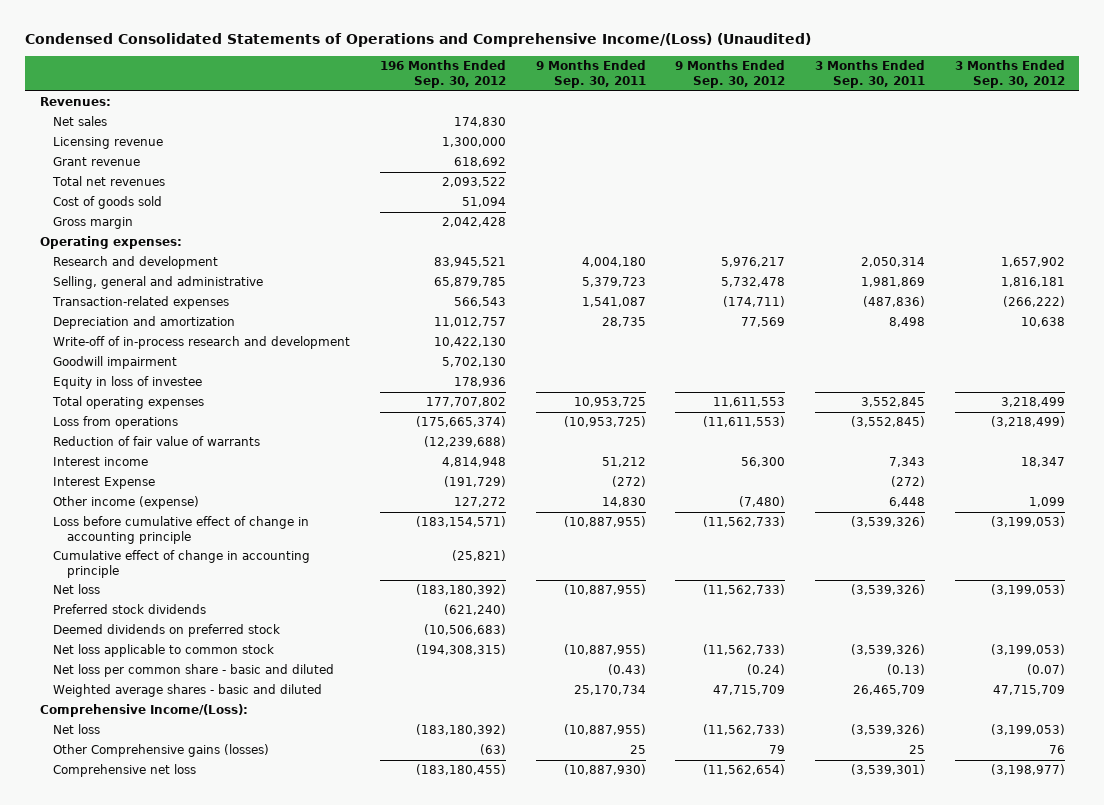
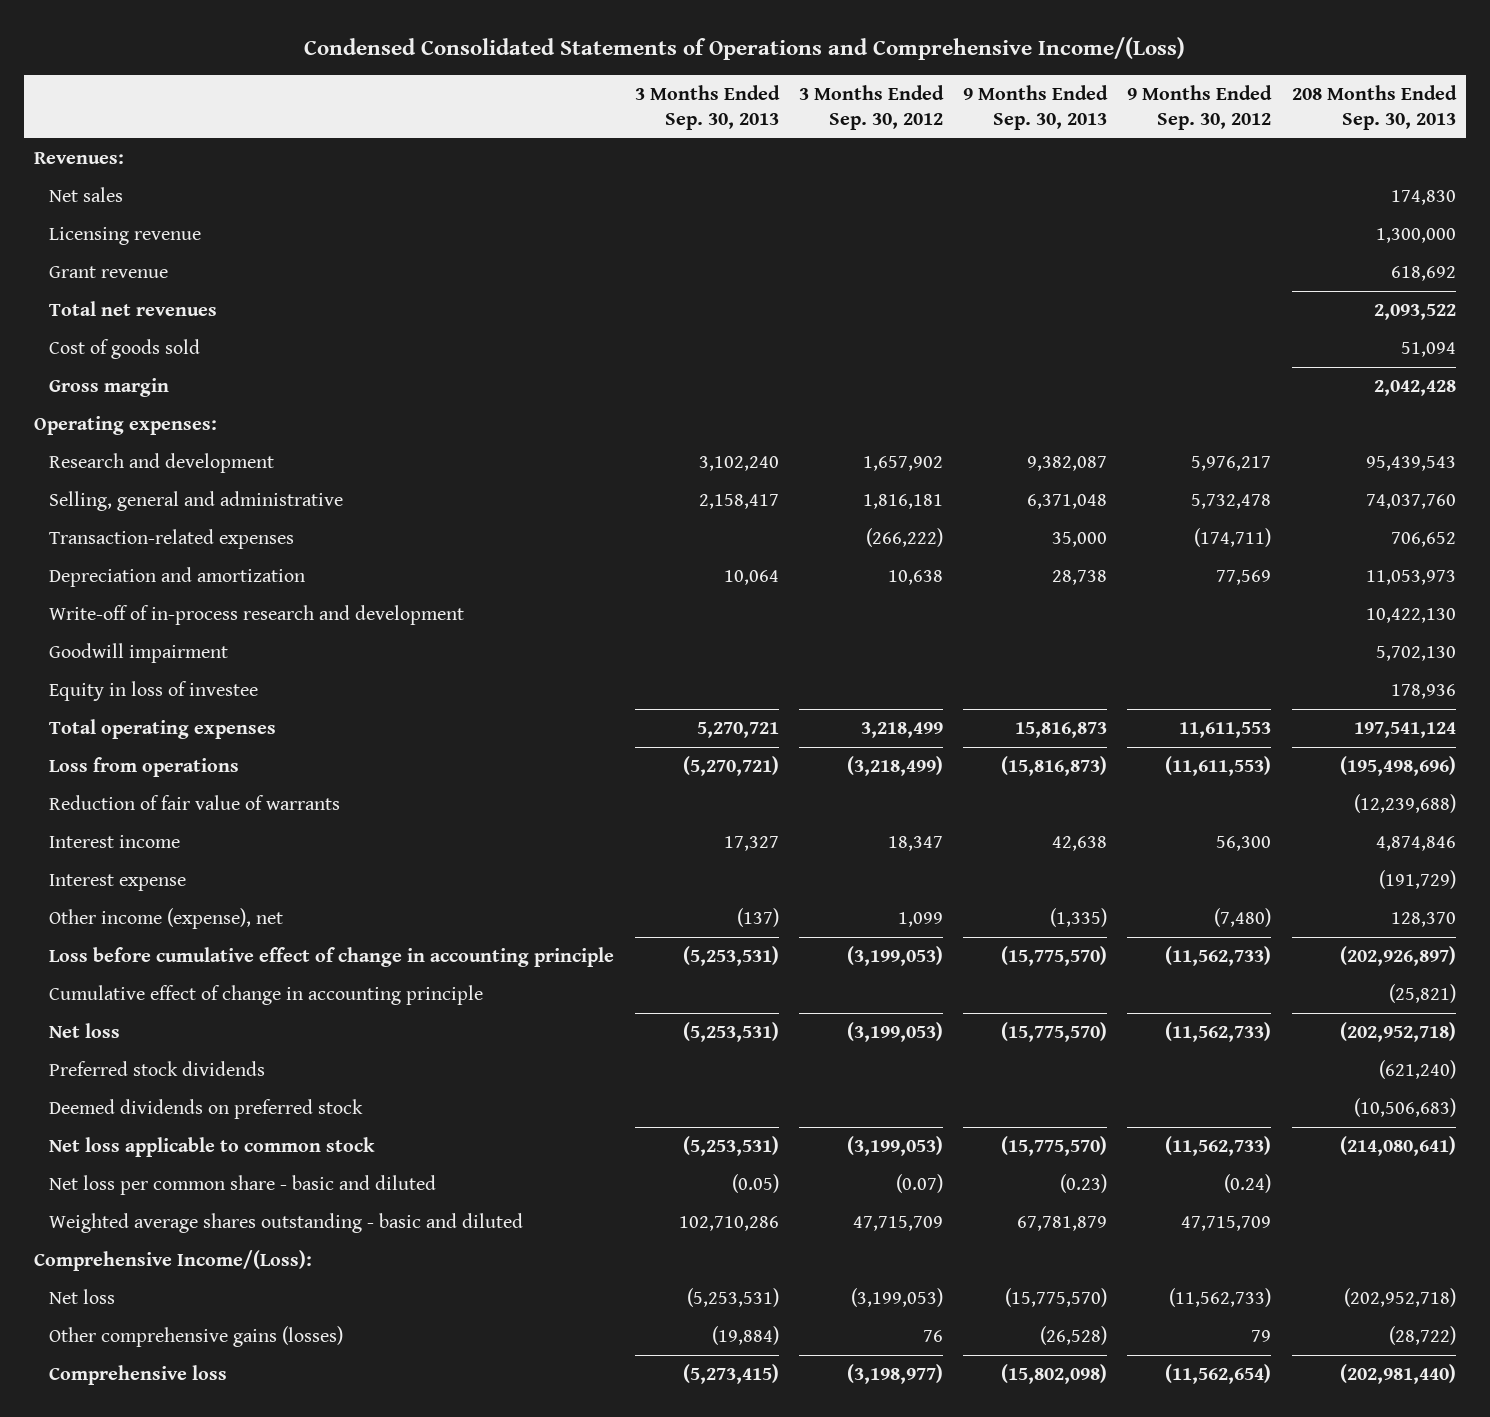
[24,32,811,47] Condensed Consolidated Statements of Operations and Comprehensive Income/(Loss) (Unaudited) -> [303,36,1185,60] Condensed Consolidated Statements of Operations and Comprehensive Income/(Loss)
[380,60,507,89] 196 Months Ended Sep. 30, 2012 -> none
[535,60,646,89] 9 Months Ended Sep. 30, 2011 -> none
[814,60,925,89] 3 Months Ended Sep. 30, 2011 -> none
none -> [634,85,780,131] 3 Months Ended Sep. 30, 2013
none -> [963,85,1109,131] 9 Months Ended Sep. 30, 2013
none -> [1291,85,1457,131] 208 Months Ended Sep. 30, 2013
[53,477,156,490] Interest Expense -> [49,874,187,892] Interest expense
[53,496,200,510] Other income (expense) -> [49,908,284,930] Other income (expense), net
[53,684,323,698] Weighted average shares - basic and diluted -> [49,1213,524,1234] Weighted average shares outstanding - basic and diluted
[53,744,270,758] Other Comprehensive gains (losses) -> [49,1326,344,1348] Other comprehensive gains (losses)
[53,764,197,778] Comprehensive net loss -> [49,1365,228,1386] Comprehensive loss

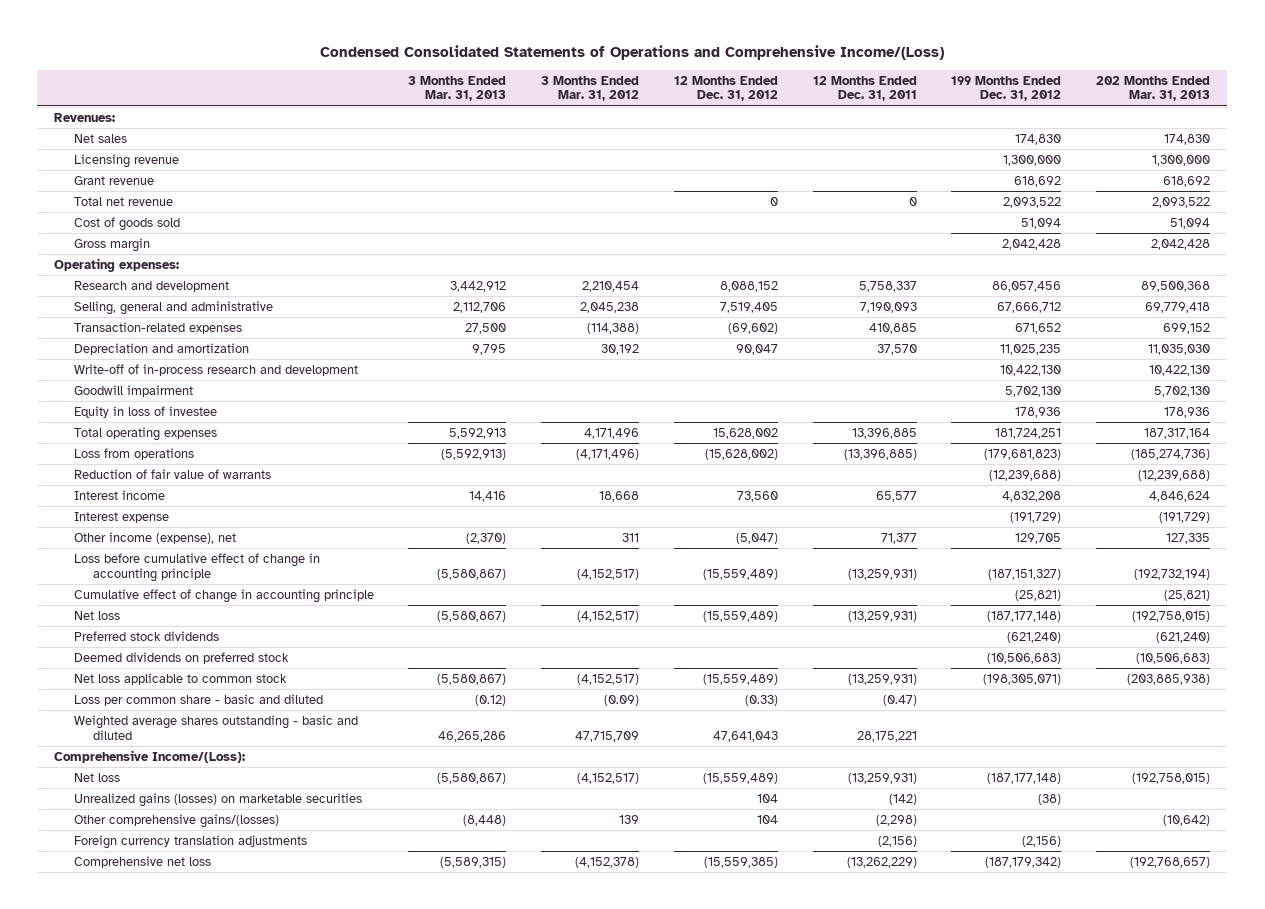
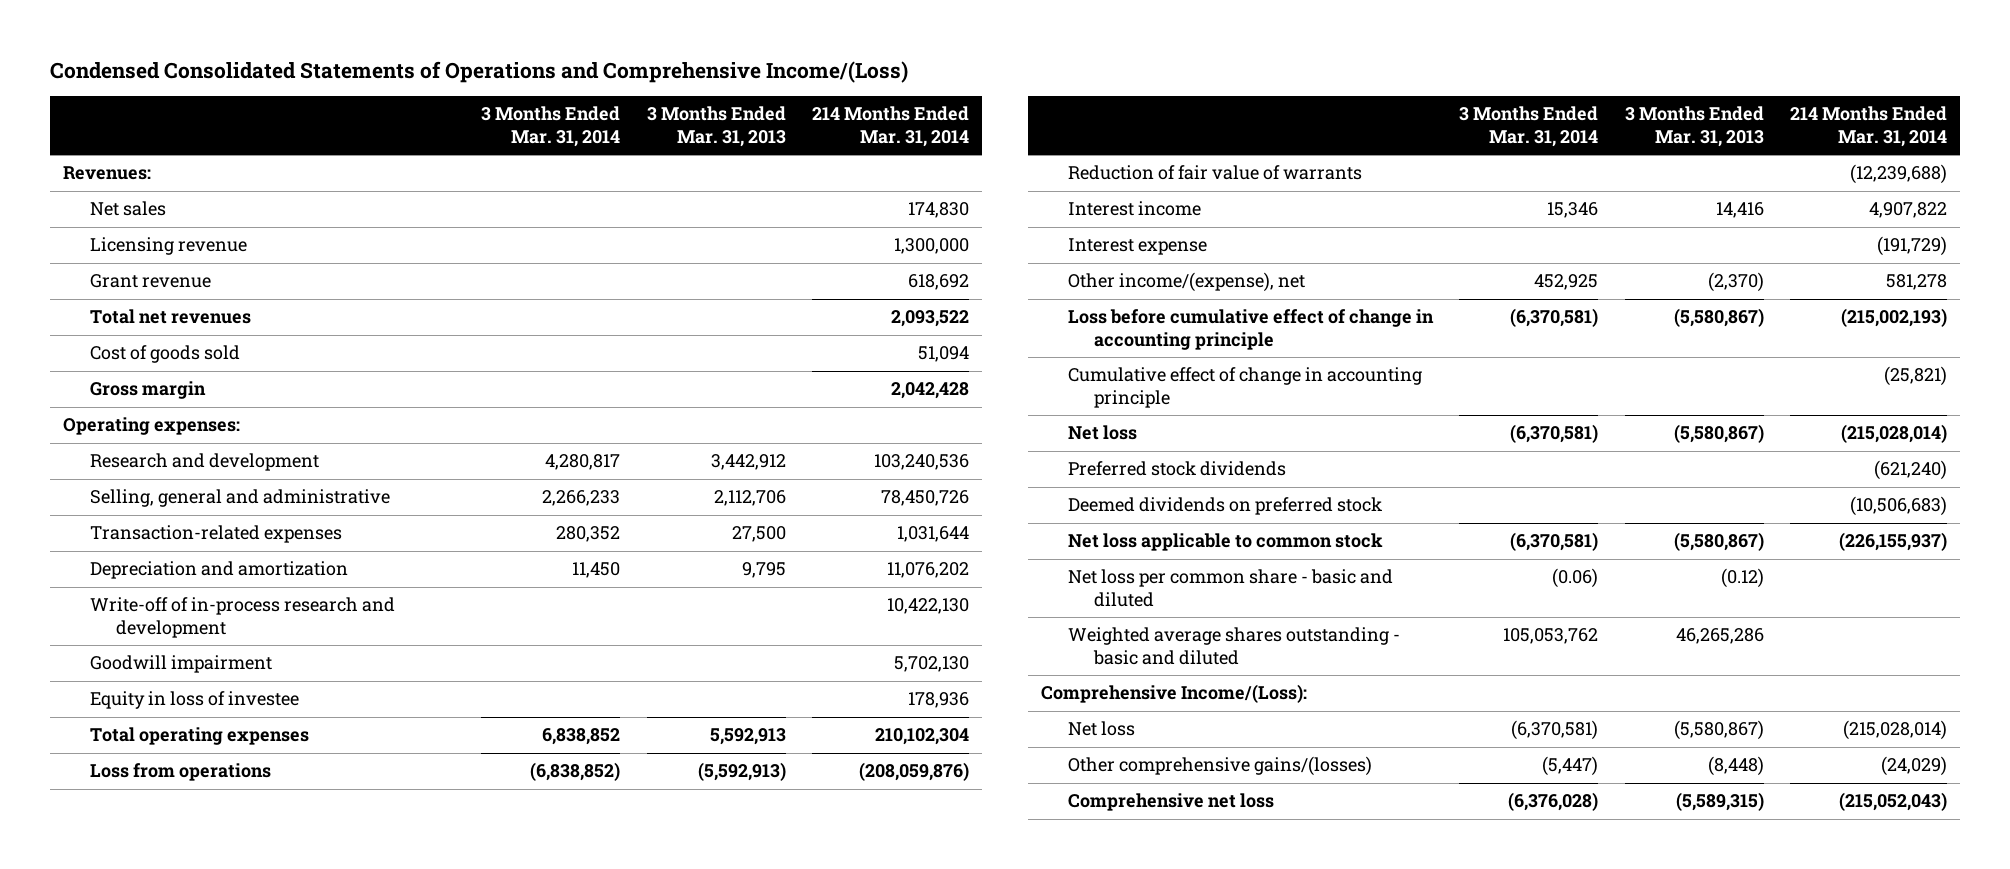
[541,75,640,102] 3 Months Ended Mar. 31, 2012 -> none
[673,75,778,102] 12 Months Ended Dec. 31, 2012 -> none
[812,75,917,102] 12 Months Ended Dec. 31, 2011 -> none
[951,75,1062,102] 199 Months Ended Dec. 31, 2012 -> none
[1096,75,1211,102] 202 Months Ended Mar. 31, 2013 -> none
none -> [481,106,621,147] 3 Months Ended Mar. 31, 2014
none -> [812,106,970,147] 214 Months Ended Mar. 31, 2014
[73,196,173,206] Total net revenue -> [89,309,251,325] Total net revenues
[73,531,236,544] Other income (expense), net -> [1067,272,1305,293] Other income/(expense), net
[73,693,323,706] Loss per common share - basic and diluted -> [1067,569,1393,607] Net loss per common share - basic and diluted
[73,792,362,807] Unrealized gains (losses) on marketable securities -> none
[73,834,307,849] Foreign currency translation adjustments -> none

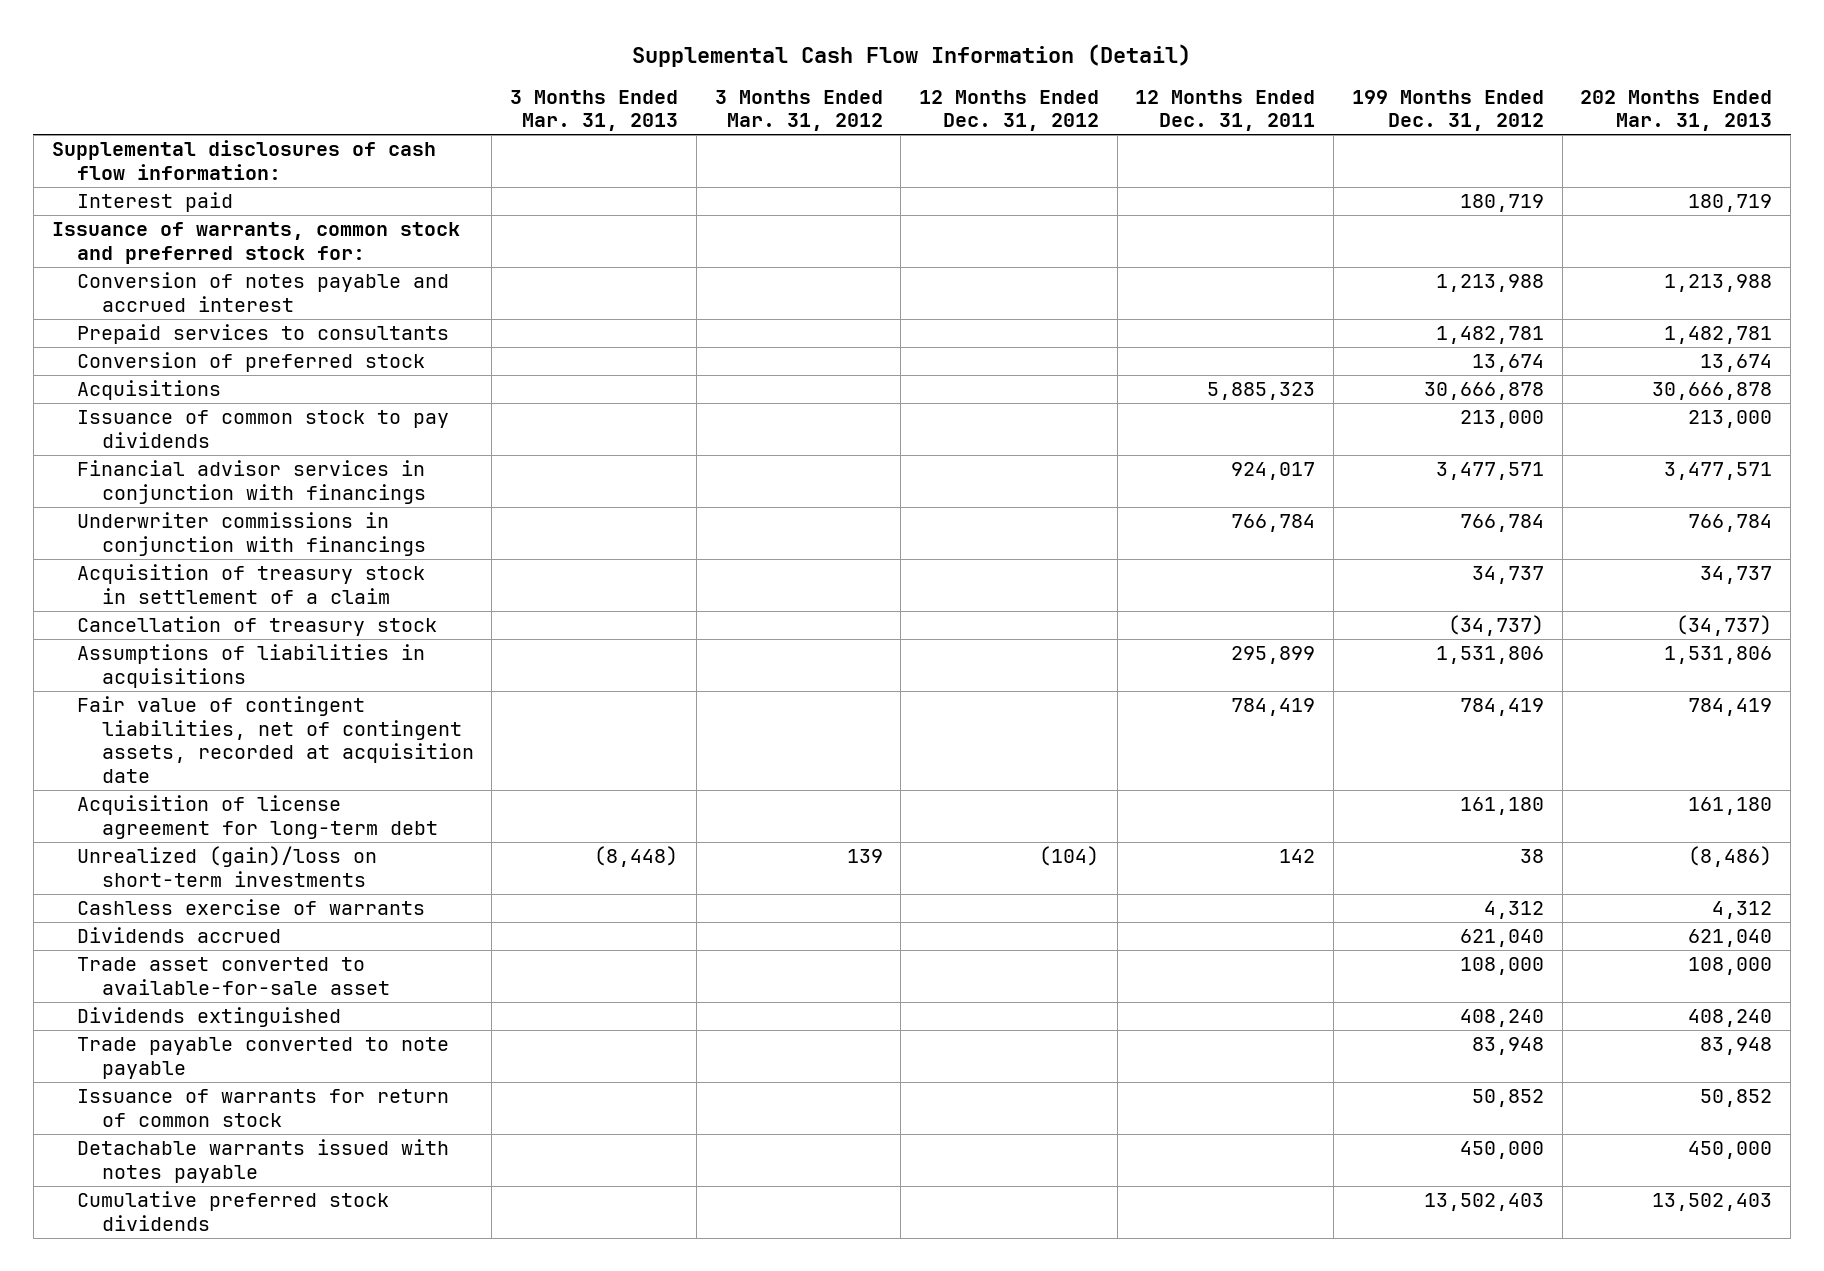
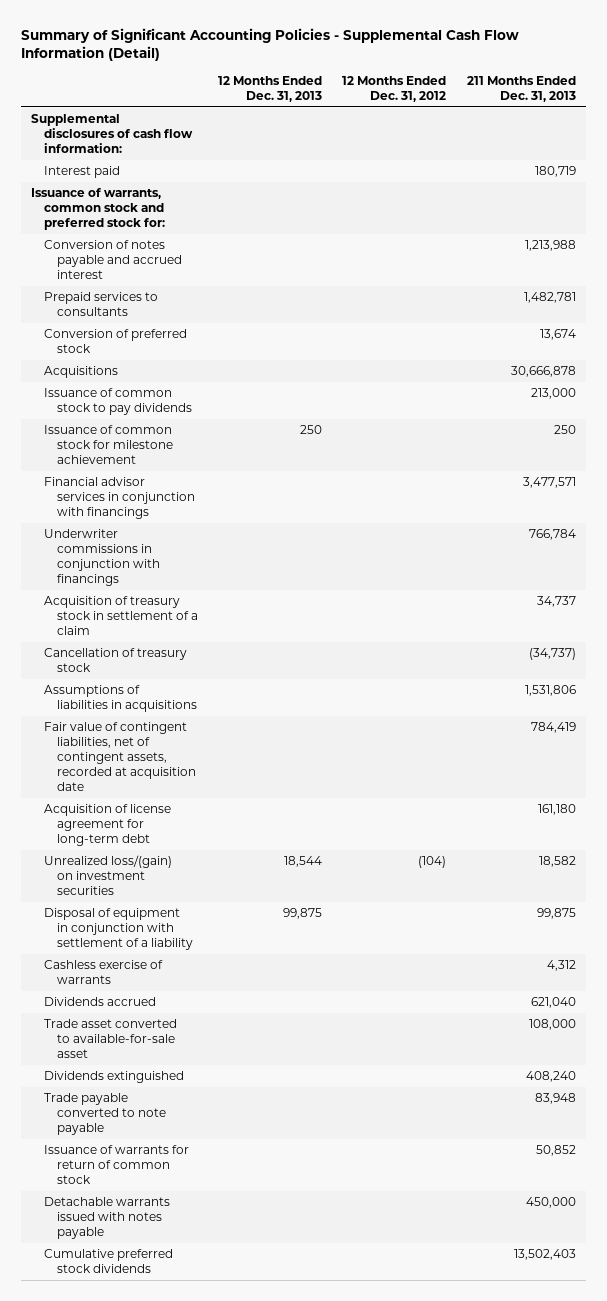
[631,44,1191,68] Supplemental Cash Flow Information (Detail) -> [21,27,520,62] Summary of Significant Accounting Policies - Supplemental Cash Flow Information (Detail)
[510,89,679,132] 3 Months Ended Mar. 31, 2013 -> none
[714,89,883,132] 3 Months Ended Mar. 31, 2012 -> none
[1135,89,1316,132] 12 Months Ended Dec. 31, 2011 -> none
[1351,89,1544,132] 199 Months Ended Dec. 31, 2012 -> none
[1580,89,1773,132] 202 Months Ended Mar. 31, 2013 -> none
none -> [218,76,323,103] 12 Months Ended Dec. 31, 2013
none -> [466,76,576,103] 211 Months Ended Dec. 31, 2013
none -> [44,424,174,464] Issuance of common stock for milestone achievement
[76,846,377,887] Unrealized (gain)/loss on short-term investments -> [44,854,173,895] Unrealized loss/(gain) on investment securities
none -> [44,907,194,950] Disposal of equipment in conjunction with settlement of a liability

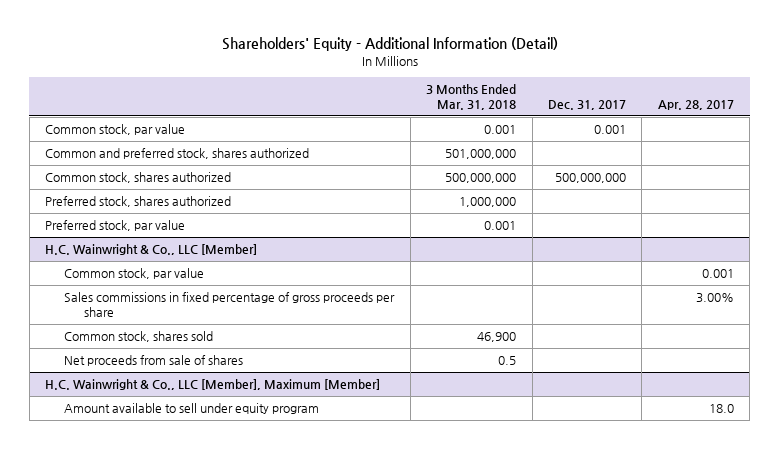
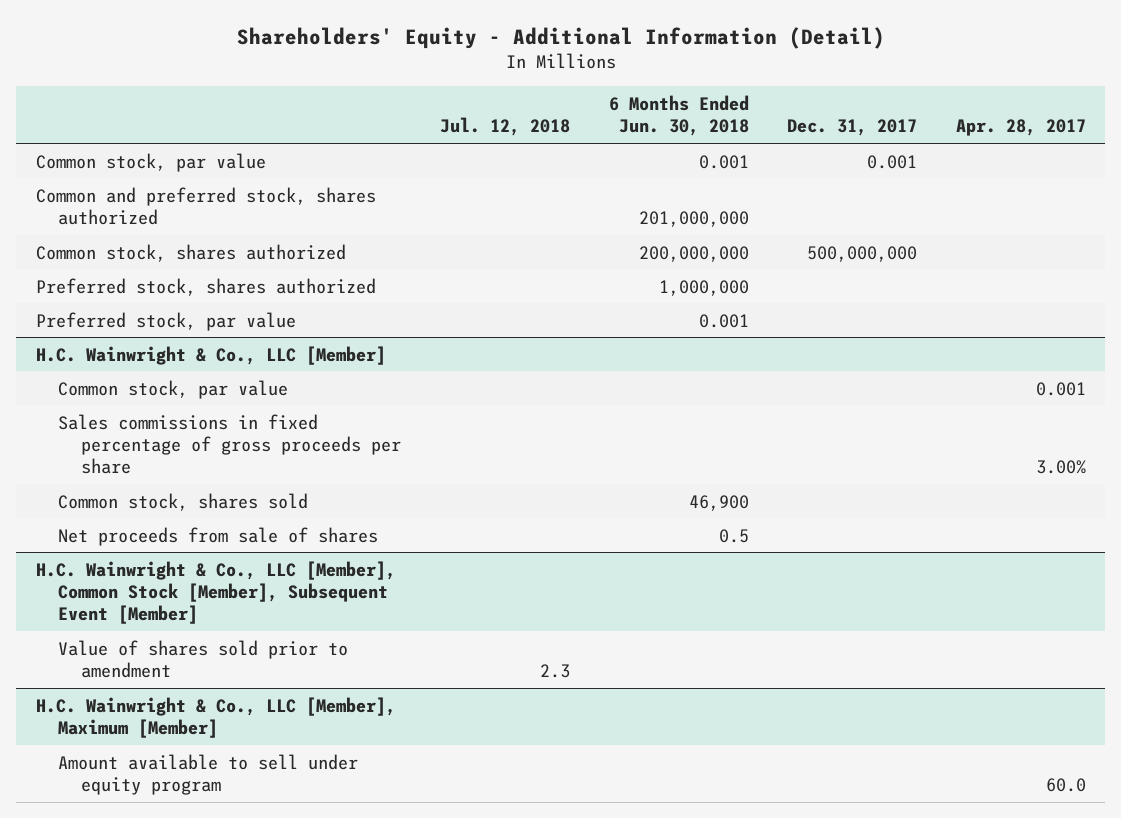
[426,84,517,111] 3 Months Ended Mar. 31, 2018 -> none
none -> [439,117,570,137] Jul. 12, 2018
none -> [608,94,749,137] 6 Months Ended Jun. 30, 2018
none -> [35,560,396,625] H.C. Wainwright & Co., LLC [Member], Common Stock [Member], Subsequent Event [Member]
none -> [58,639,349,678] Value of shares sold prior to amendment
[708,404,734,414] 18.0 -> [1045,777,1086,792] 60.0

